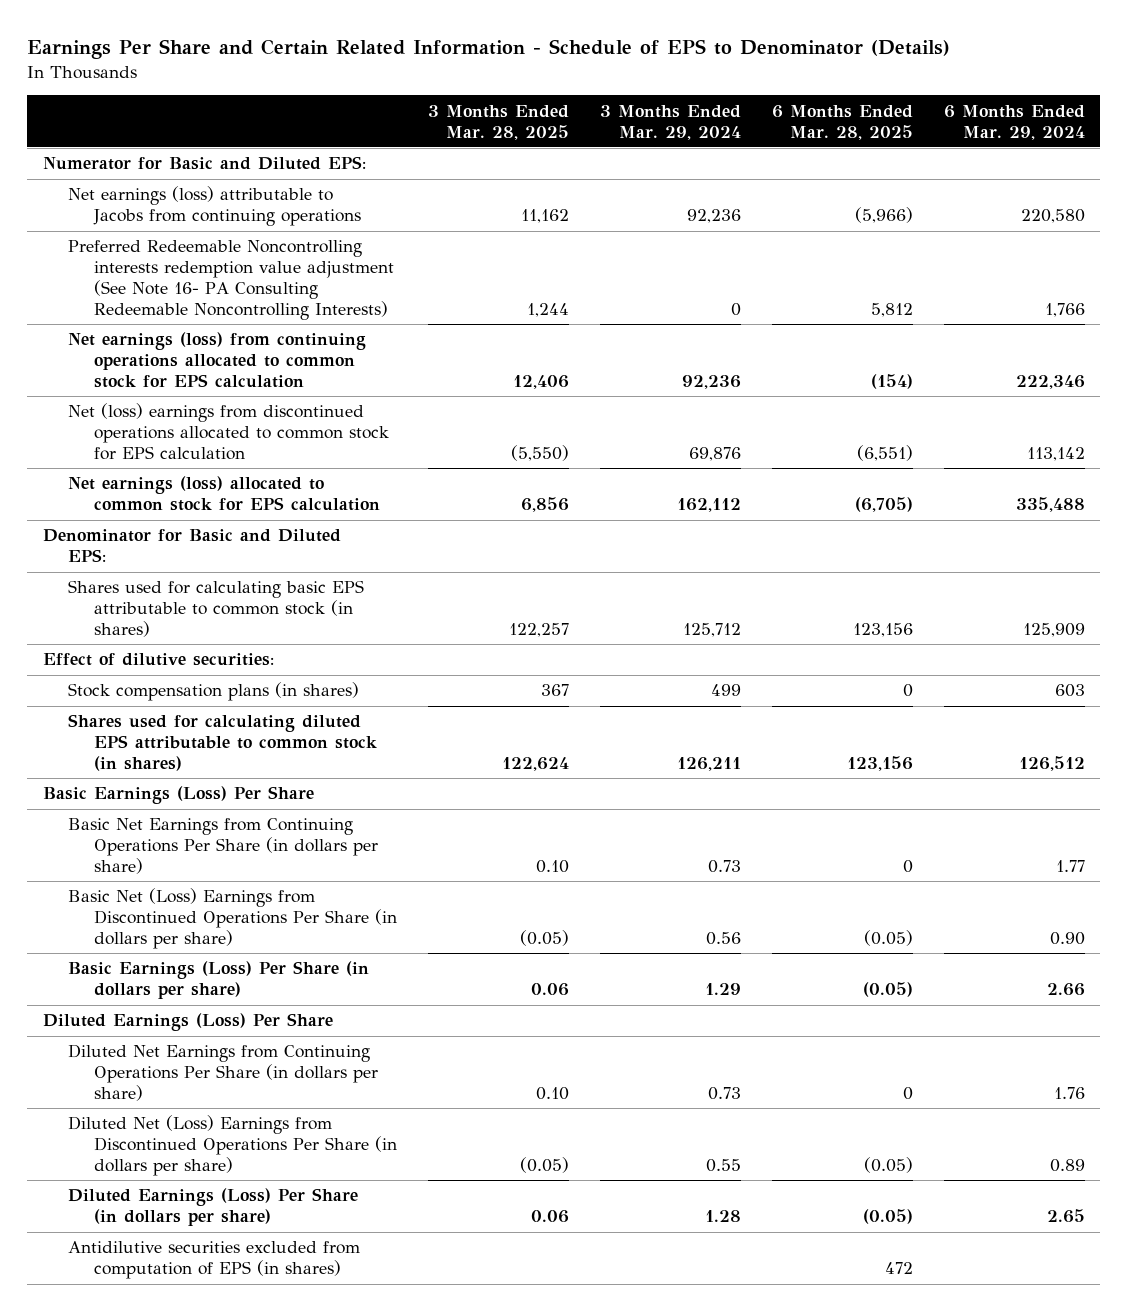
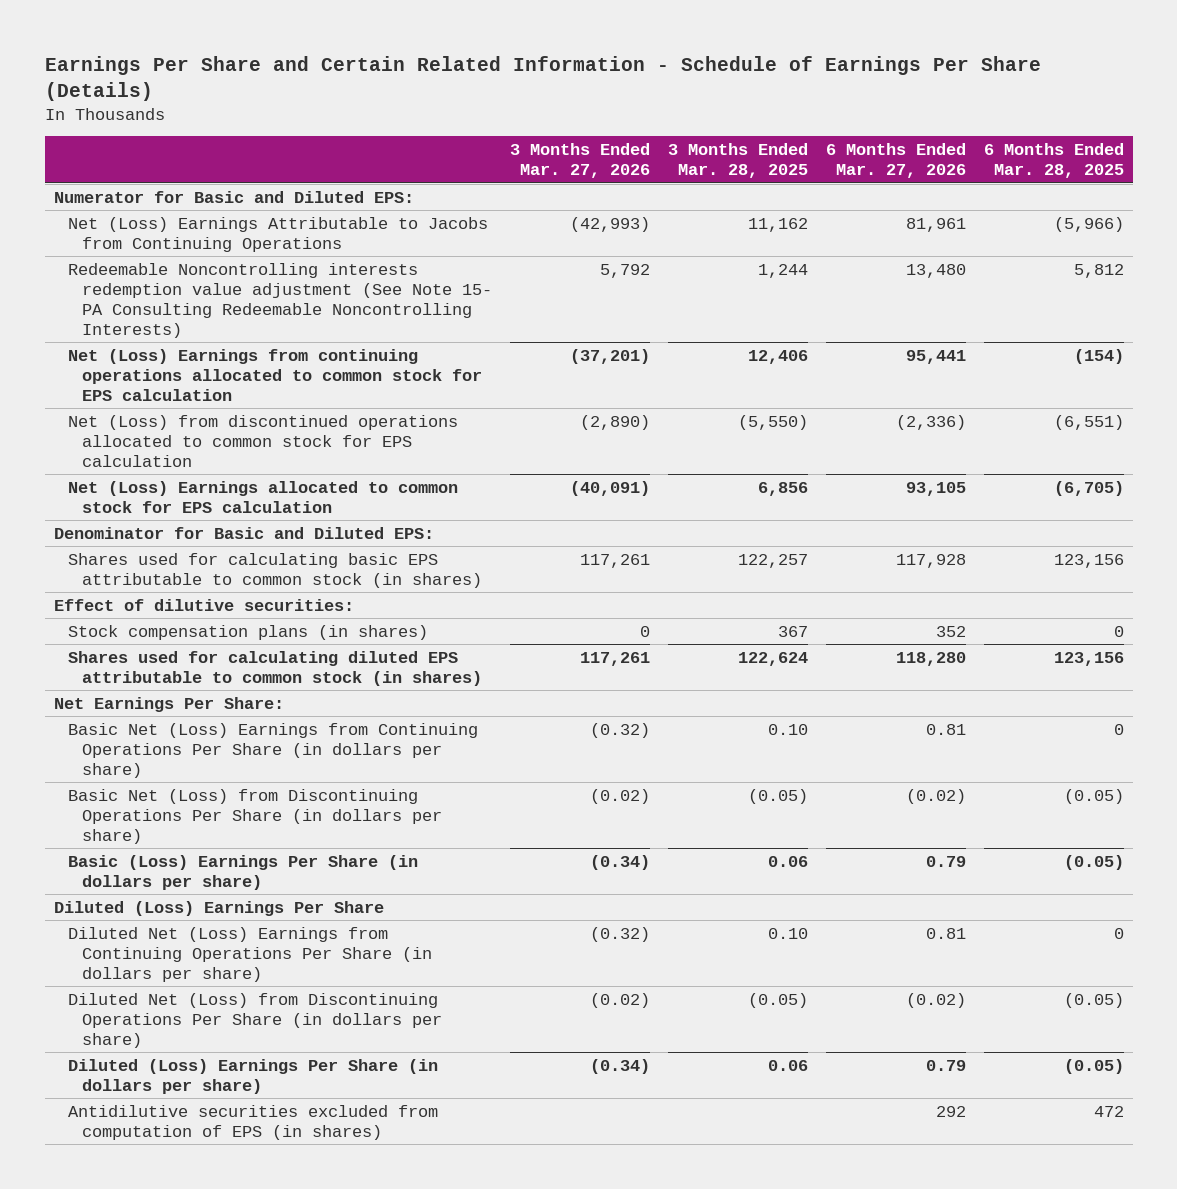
[27,39,951,60] Earnings Per Share and Certain Related Information - Schedule of EPS to Denominator (Details) -> [44,55,1041,101] Earnings Per Share and Certain Related Information - Schedule of Earnings Per Share (Details)
[599,104,741,140] 3 Months Ended Mar. 29, 2024 -> none
[943,104,1085,140] 6 Months Ended Mar. 29, 2024 -> none
none -> [510,143,651,179] 3 Months Ended Mar. 27, 2026
none -> [825,143,966,179] 6 Months Ended Mar. 27, 2026
[68,186,361,227] Net earnings (loss) attributable to Jacobs from continuing operations -> [68,216,489,252] Net (Loss) Earnings Attributable to Jacobs from Continuing Operations
[68,240,394,321] Preferred Redeemable Noncontrolling interests redemption value adjustment (See Note 16- PA Consulting Redeemable Noncontrolling Interests) -> [68,262,493,338] Redeemable Noncontrolling interests redemption value adjustment (See Note 15- PA Consulting Redeemable Noncontrolling Interests)
[68,332,367,389] Net earnings (loss) from continuing operations allocated to common stock for EPS calculation -> [68,348,483,401] Net (Loss) Earnings from continuing operations allocated to common stock for EPS calculation
[68,403,389,461] Net (loss) earnings from discontinued operations allocated to common stock for EPS calculation -> [68,414,459,467] Net (Loss) from discontinued operations allocated to common stock for EPS calculation
[68,476,380,512] Net earnings (loss) allocated to common stock for EPS calculation -> [68,480,459,513] Net (Loss) Earnings allocated to common stock for EPS calculation
[42,786,314,805] Basic Earnings (Loss) Per Share -> [53,696,284,712] Net Earnings Per Share:
[68,818,378,875] Basic Net Earnings from Continuing Operations Per Share (in dollars per share) -> [68,722,479,778] Basic Net (Loss) Earnings from Continuing Operations Per Share (in dollars per share)
[68,888,397,950] Basic Net (Loss) Earnings from Discontinued Operations Per Share (in dollars per share) -> [68,788,443,844] Basic Net (Loss) from Discontinuing Operations Per Share (in dollars per share)
[68,961,370,1000] Basic Earnings (Loss) Per Share (in dollars per share) -> [68,854,419,890] Basic (Loss) Earnings Per Share (in dollars per share)
[42,1013,333,1032] Diluted Earnings (Loss) Per Share -> [53,900,384,916] Diluted (Loss) Earnings Per Share
[68,1044,378,1102] Diluted Net Earnings from Continuing Operations Per Share (in dollars per share) -> [68,926,433,982] Diluted Net (Loss) Earnings from Continuing Operations Per Share (in dollars per share)
[68,1115,397,1177] Diluted Net (Loss) Earnings from Discontinued Operations Per Share (in dollars per share) -> [68,992,443,1048] Diluted Net (Loss) from Discontinuing Operations Per Share (in dollars per share)
[68,1188,359,1227] Diluted Earnings (Loss) Per Share (in dollars per share) -> [68,1058,439,1094] Diluted (Loss) Earnings Per Share (in dollars per share)

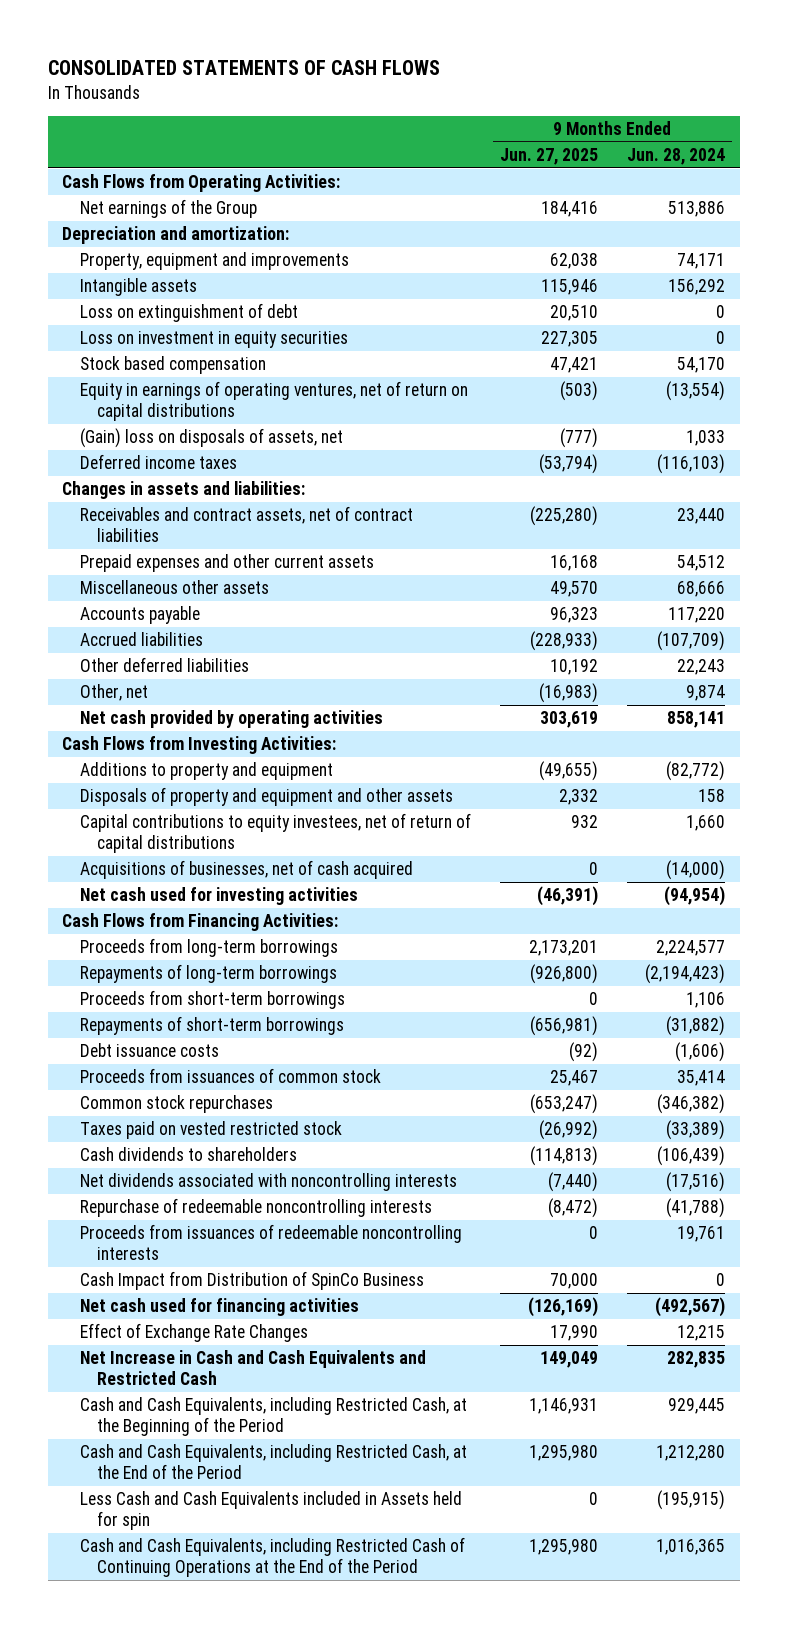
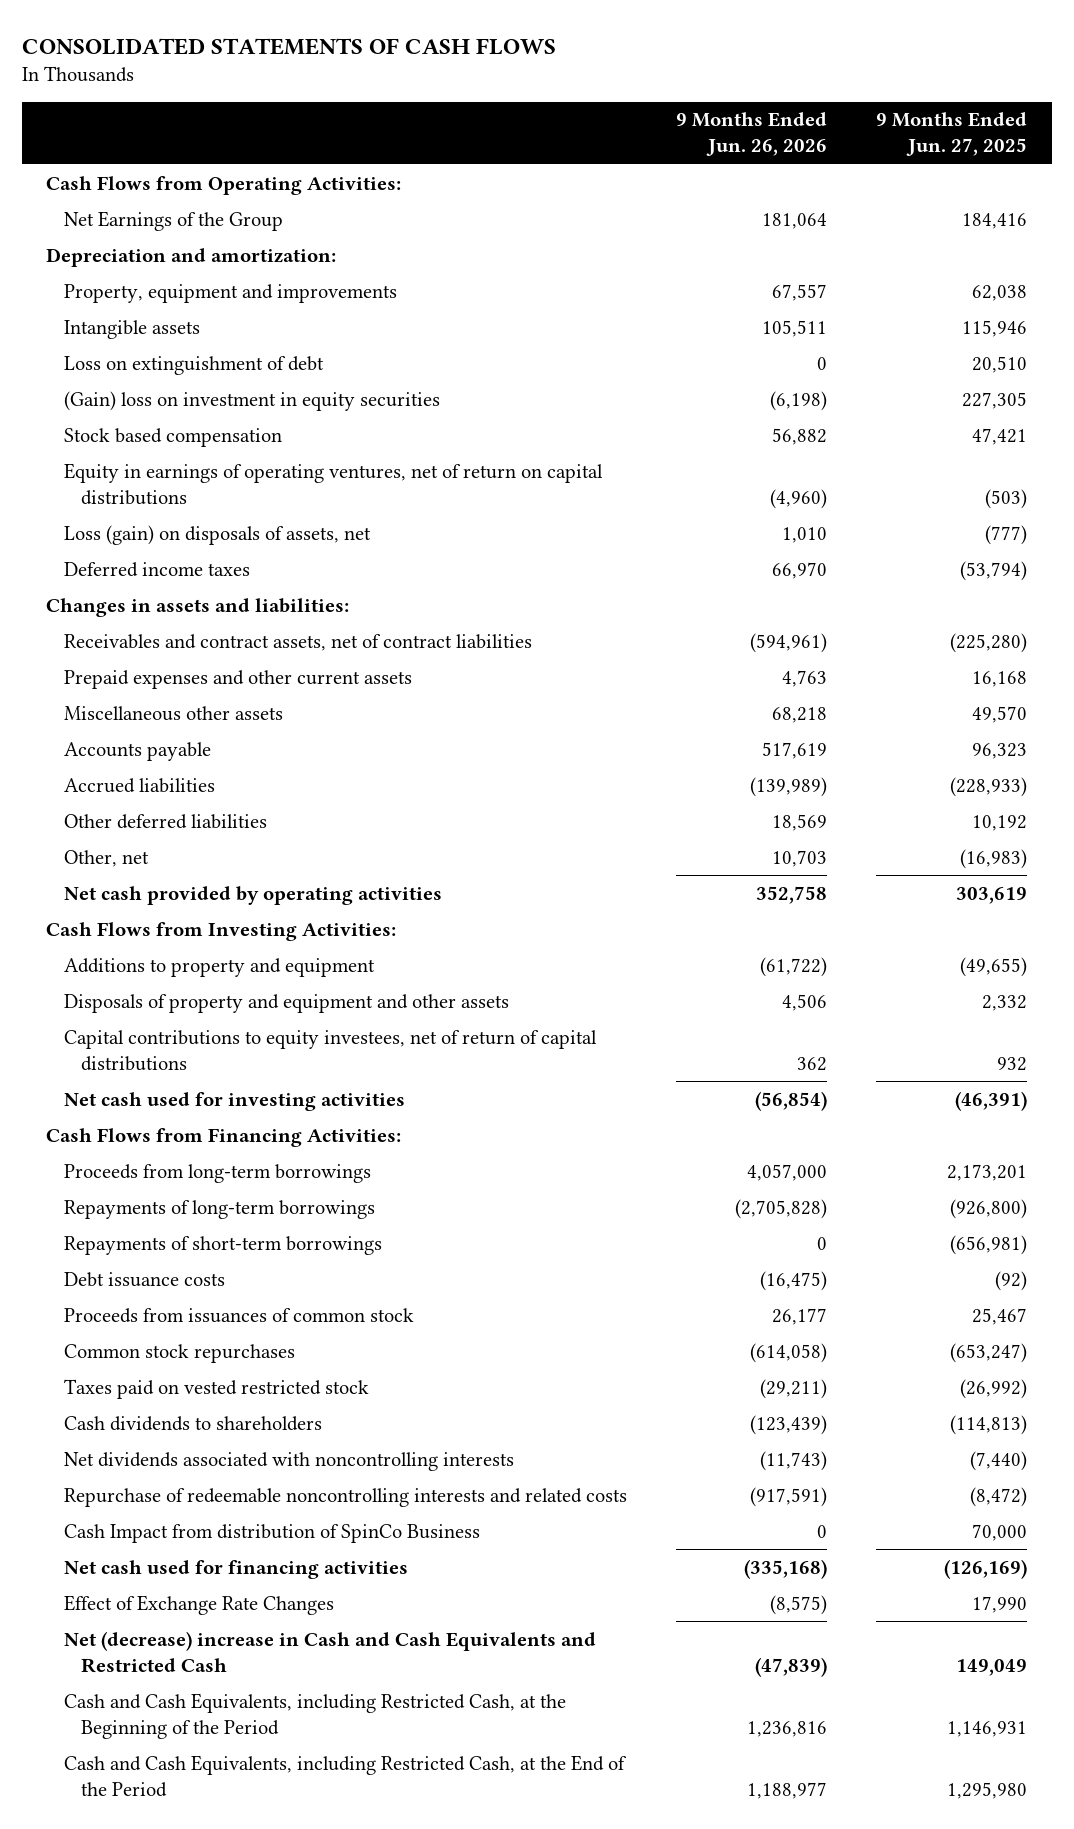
[627,148,726,166] Jun. 28, 2024 -> none
none -> [676,112,828,157] 9 Months Ended Jun. 26, 2026
[79,199,257,219] Net earnings of the Group -> [63,210,283,231] Net Earnings of the Group
[79,331,348,349] Loss on investment in equity securities -> [63,390,440,411] (Gain) loss on investment in equity securities
[79,428,343,449] (Gain) loss on disposals of assets, net -> [63,524,371,545] Loss (gain) on disposals of assets, net
[79,860,413,880] Acquisitions of businesses, net of cash acquired -> none
[79,990,345,1010] Proceeds from short-term borrowings -> none
[79,1224,462,1261] Proceeds from issuances of redeemable noncontrolling interests -> none
[79,1198,432,1218] Repurchase of redeemable noncontrolling interests -> [63,1487,627,1507] Repurchase of redeemable noncontrolling interests and related costs
[79,1271,424,1291] Cash Impact from Distribution of SpinCo Business -> [63,1523,480,1543] Cash Impact from distribution of SpinCo Business
[79,1350,426,1386] Net Increase in Cash and Cash Equivalents and Restricted Cash -> [63,1630,596,1673] Net (decrease) increase in Cash and Cash Equivalents and Restricted Cash
[79,1491,462,1531] Less Cash and Cash Equivalents included in Assets held for spin -> none
[79,1537,465,1578] Cash and Cash Equivalents, including Restricted Cash of Continuing Operations at the End of the Period -> none

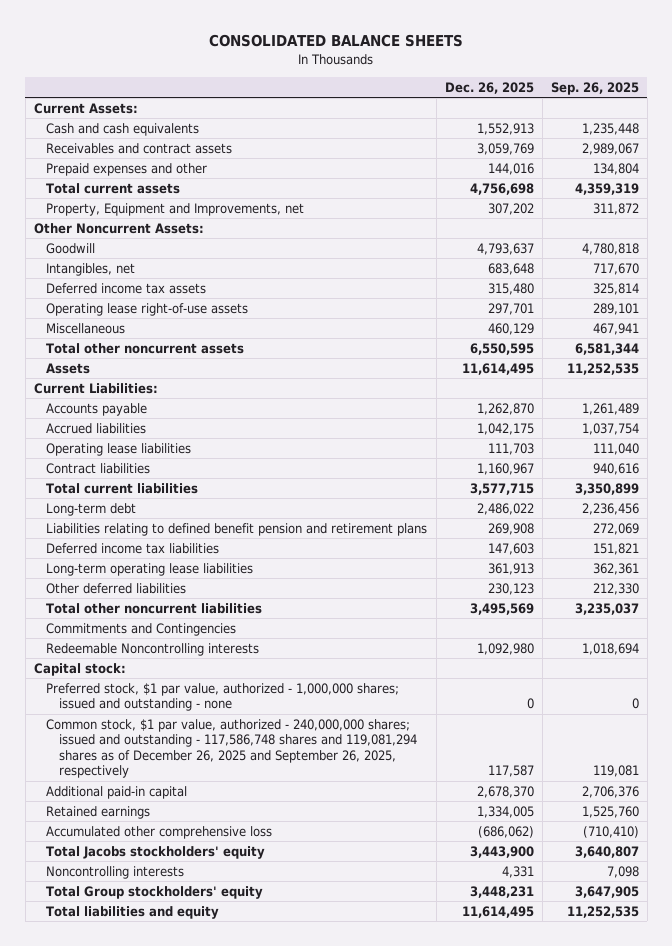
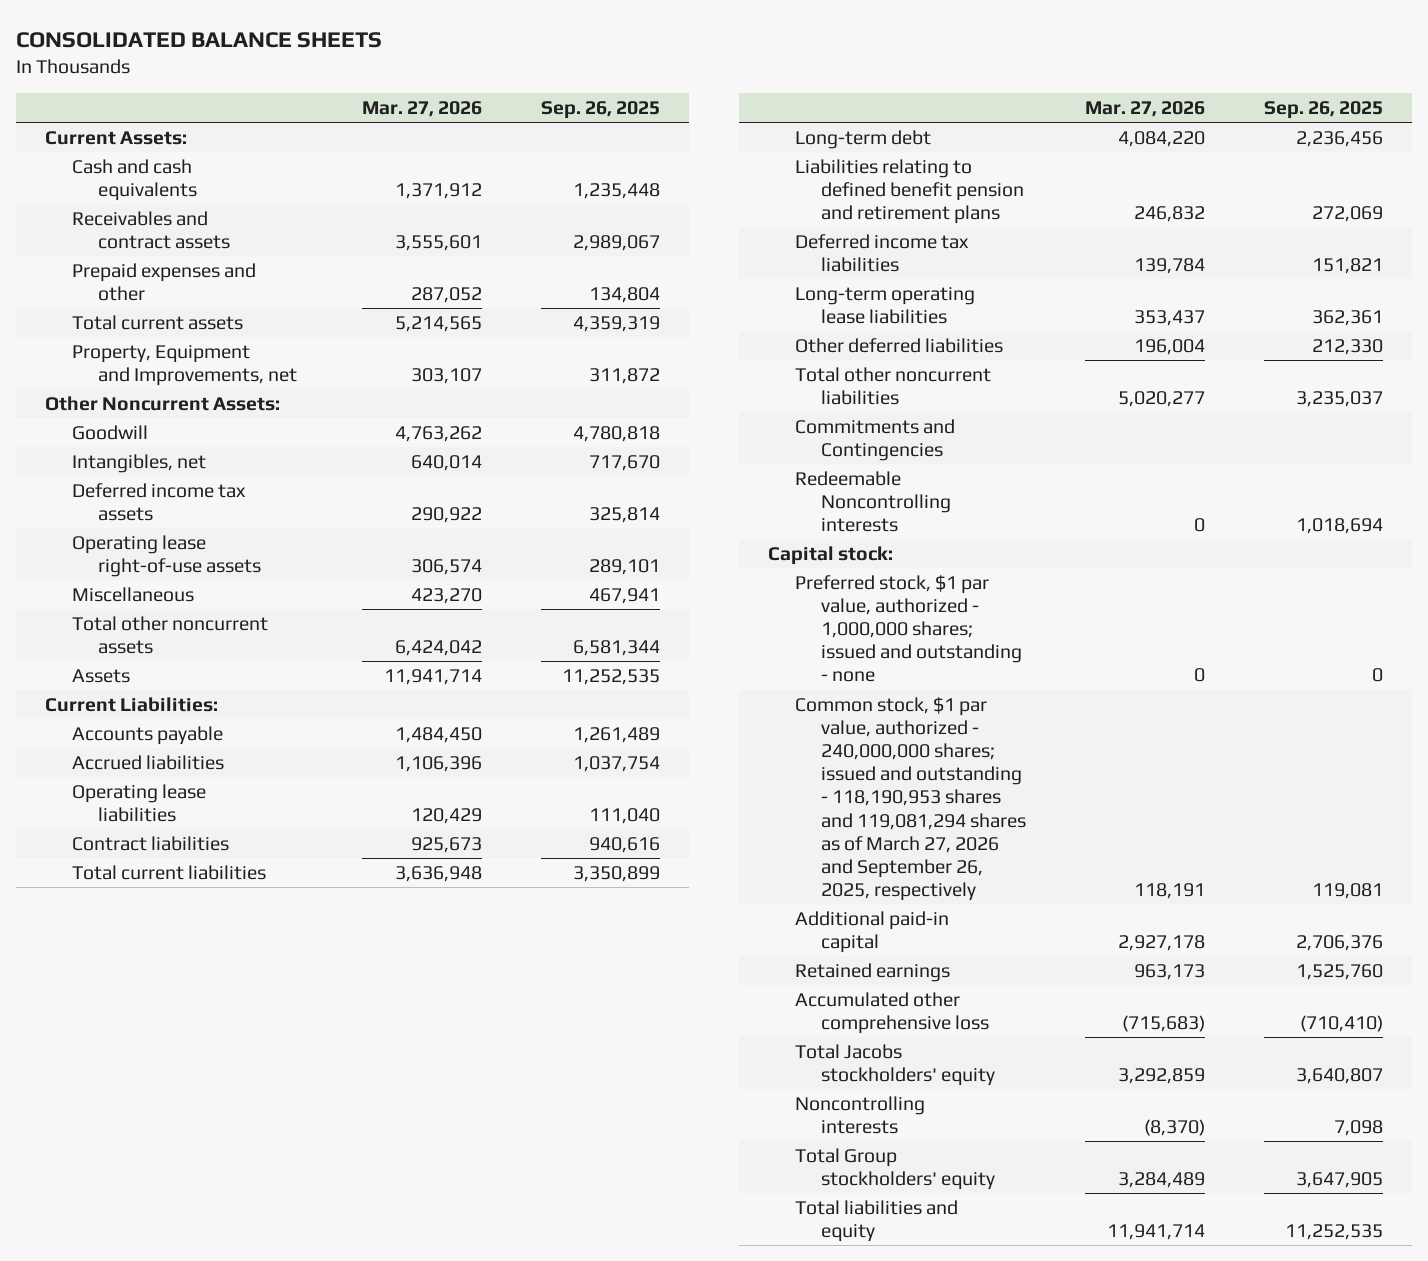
[444,81,534,94] Dec. 26, 2025 -> none
none -> [362,100,483,117] Mar. 27, 2026
[46,718,418,779] Common stock, $1 par value, authorized - 240,000,000 shares; issued and outstanding - 117,586,748 shares and 119,081,294 shares as of December 26, 2025 and September 26, 2025, respectively -> [794,697,1027,901] Common stock, $1 par value, authorized - 240,000,000 shares; issued and outstanding - 118,190,953 shares and 119,081,294 shares as of March 27, 2026 and September 26, 2025, respectively

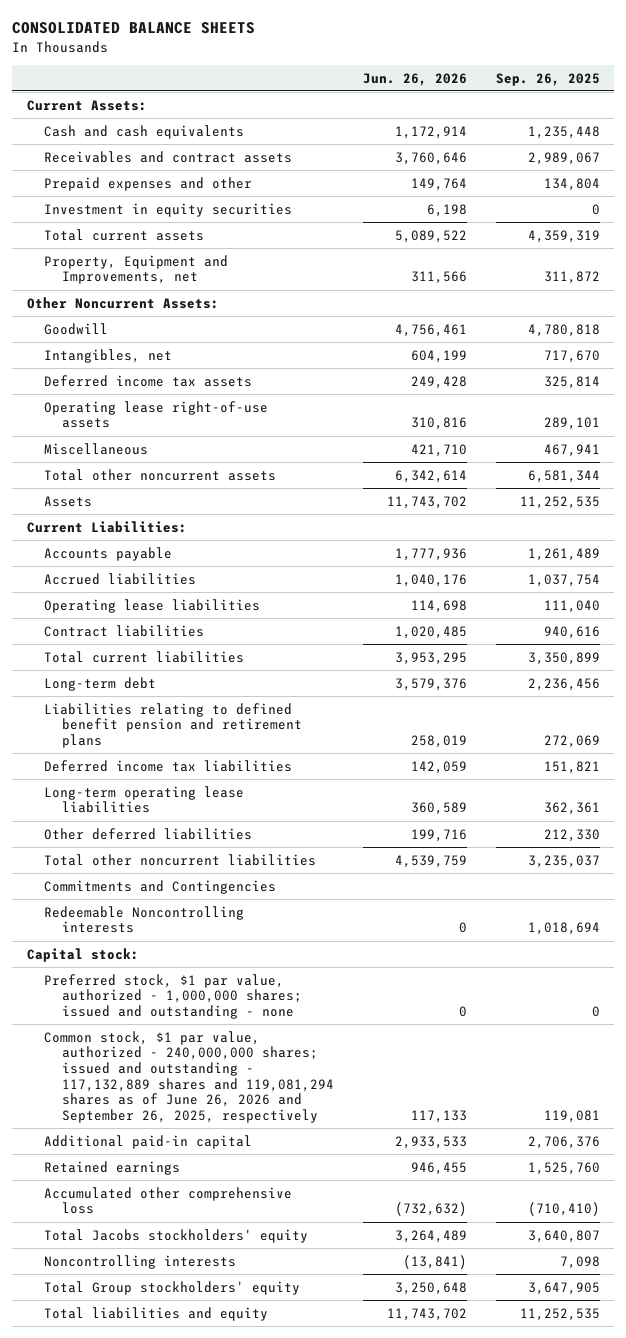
[362,100,483,117] Mar. 27, 2026 -> none
none -> [362,72,467,86] Jun. 26, 2026
none -> [44,202,293,217] Investment in equity securities
[794,697,1027,901] Common stock, $1 par value, authorized - 240,000,000 shares; issued and outstanding - 118,190,953 shares and 119,081,294 shares as of March 27, 2026 and September 26, 2025, respectively -> [44,1030,334,1124] Common stock, $1 par value, authorized - 240,000,000 shares; issued and outstanding - 117,132,889 shares and 119,081,294 shares as of June 26, 2026 and September 26, 2025, respectively

